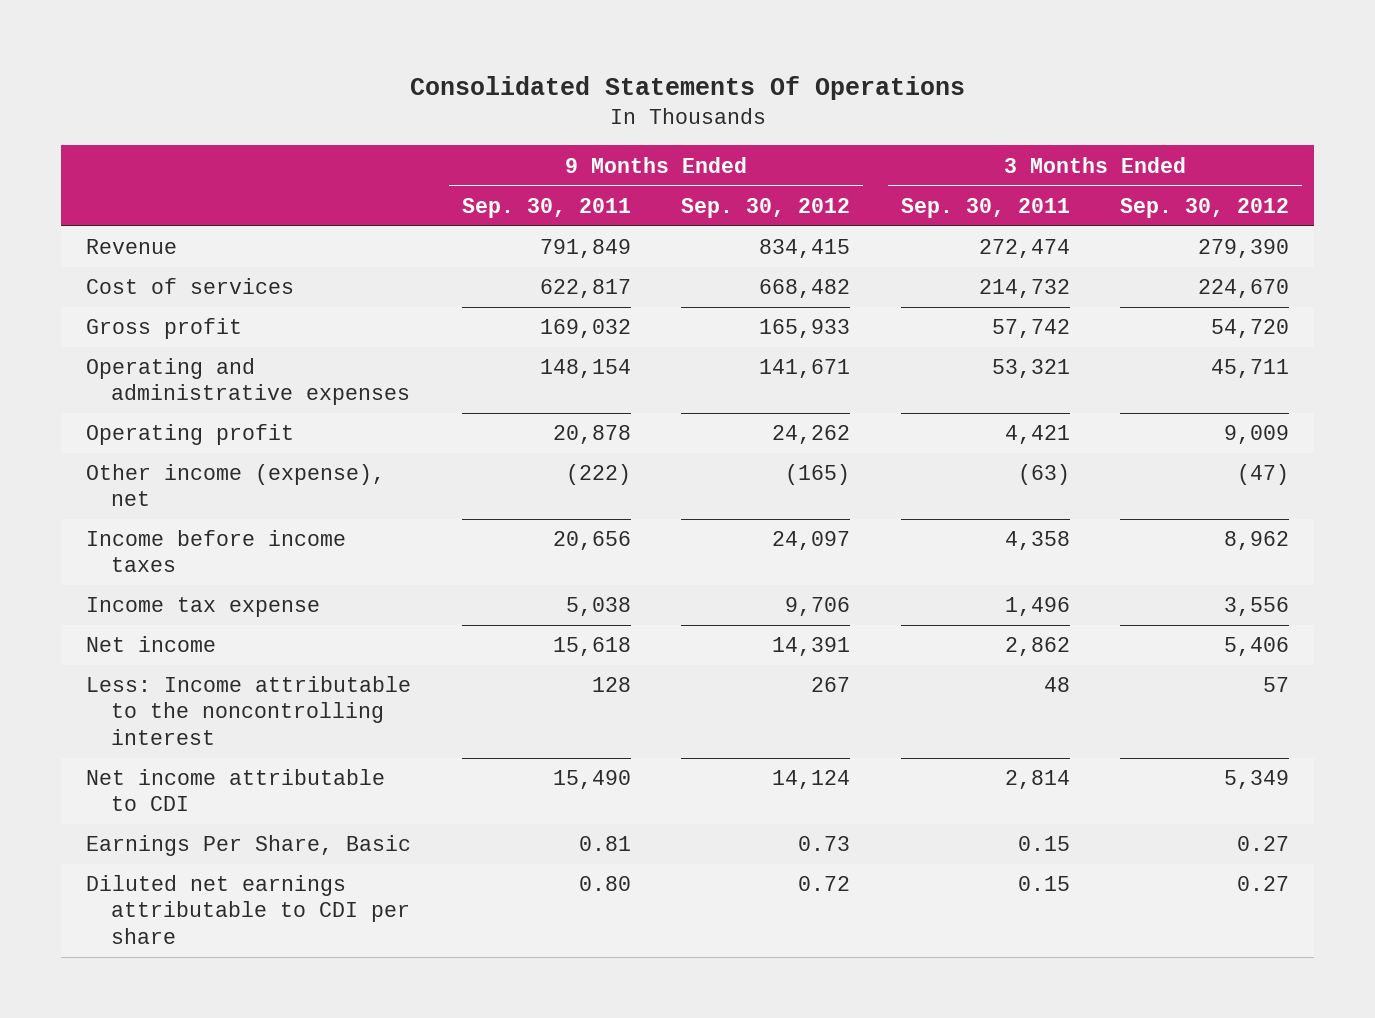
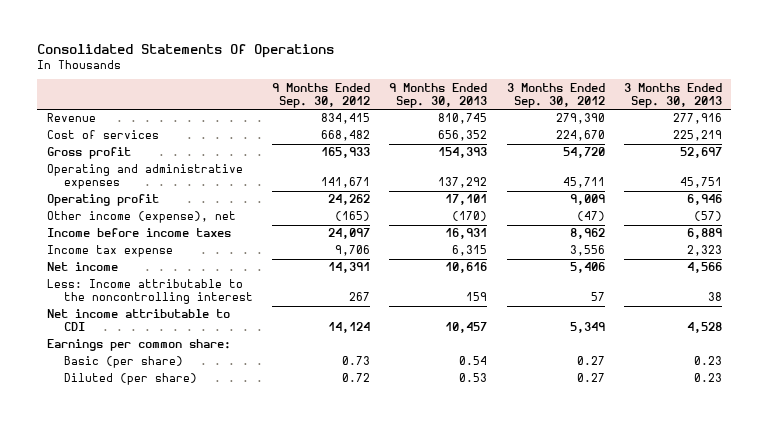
[461,197,631,218] Sep. 30, 2011 -> none
[900,197,1070,218] Sep. 30, 2011 -> none
none -> [389,82,488,108] 9 Months Ended Sep. 30, 2013
none -> [623,82,722,108] 3 Months Ended Sep. 30, 2013
none -> [46,339,231,352] Earnings per common share:
[86,835,412,857] Earnings Per Share, Basic -> [63,356,183,369] Basic (per share)
[86,875,410,944] Diluted net earnings attributable to CDI per share -> [63,373,197,386] Diluted (per share)

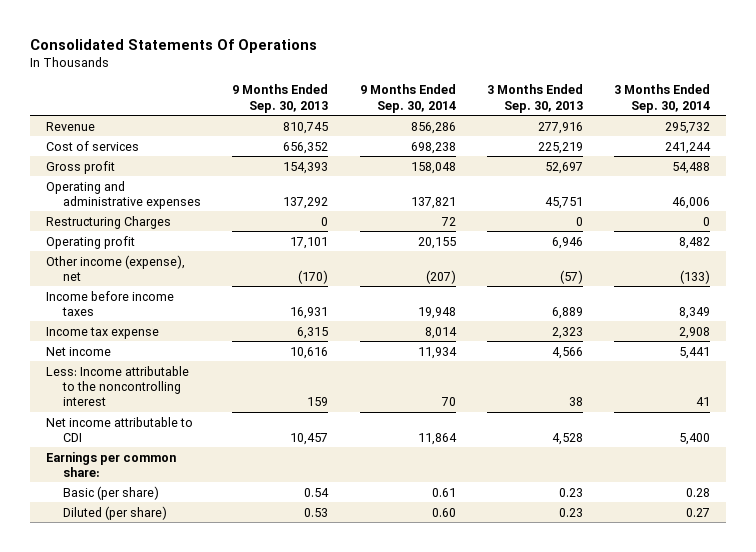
[272,82,371,108] 9 Months Ended Sep. 30, 2012 -> none
[506,82,605,108] 3 Months Ended Sep. 30, 2012 -> none
none -> [359,84,456,113] 9 Months Ended Sep. 30, 2014
none -> [614,84,711,113] 3 Months Ended Sep. 30, 2014
none -> [46,215,172,229] Restructuring Charges

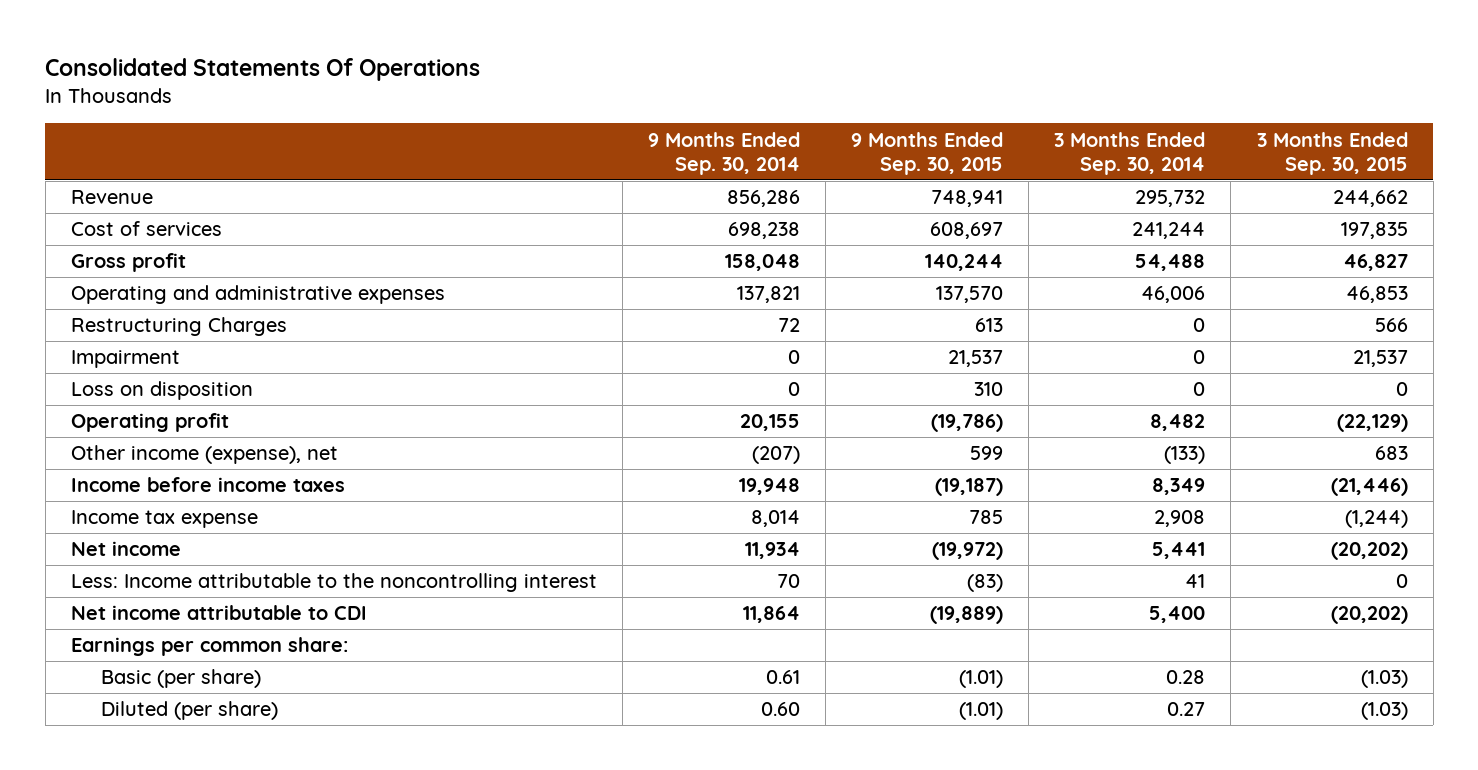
[232,84,329,113] 9 Months Ended Sep. 30, 2013 -> none
[486,84,583,113] 3 Months Ended Sep. 30, 2013 -> none
none -> [851,131,1004,175] 9 Months Ended Sep. 30, 2015
none -> [1256,131,1408,175] 3 Months Ended Sep. 30, 2015
none -> [70,350,180,369] Impairment
none -> [70,381,253,401] Loss on disposition

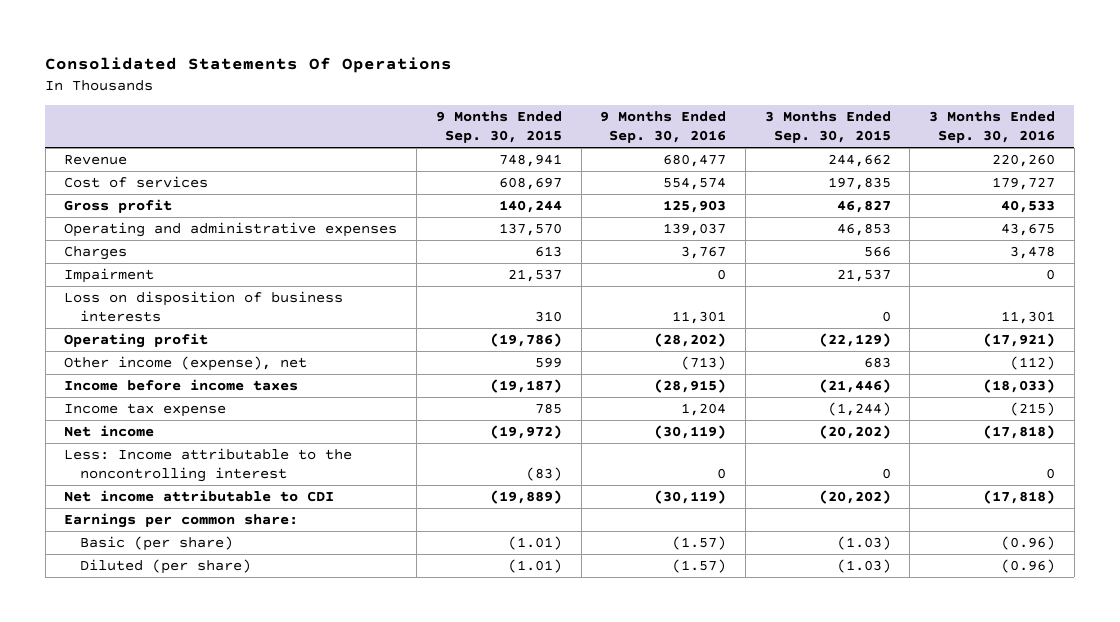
[648,131,801,175] 9 Months Ended Sep. 30, 2014 -> none
[1054,131,1206,175] 3 Months Ended Sep. 30, 2014 -> none
none -> [600,111,727,144] 9 Months Ended Sep. 30, 2016
none -> [929,111,1056,144] 3 Months Ended Sep. 30, 2016
[70,317,287,337] Restructuring Charges -> [64,246,128,261] Charges
[70,381,253,401] Loss on disposition -> [64,291,344,323] Loss on disposition of business interests

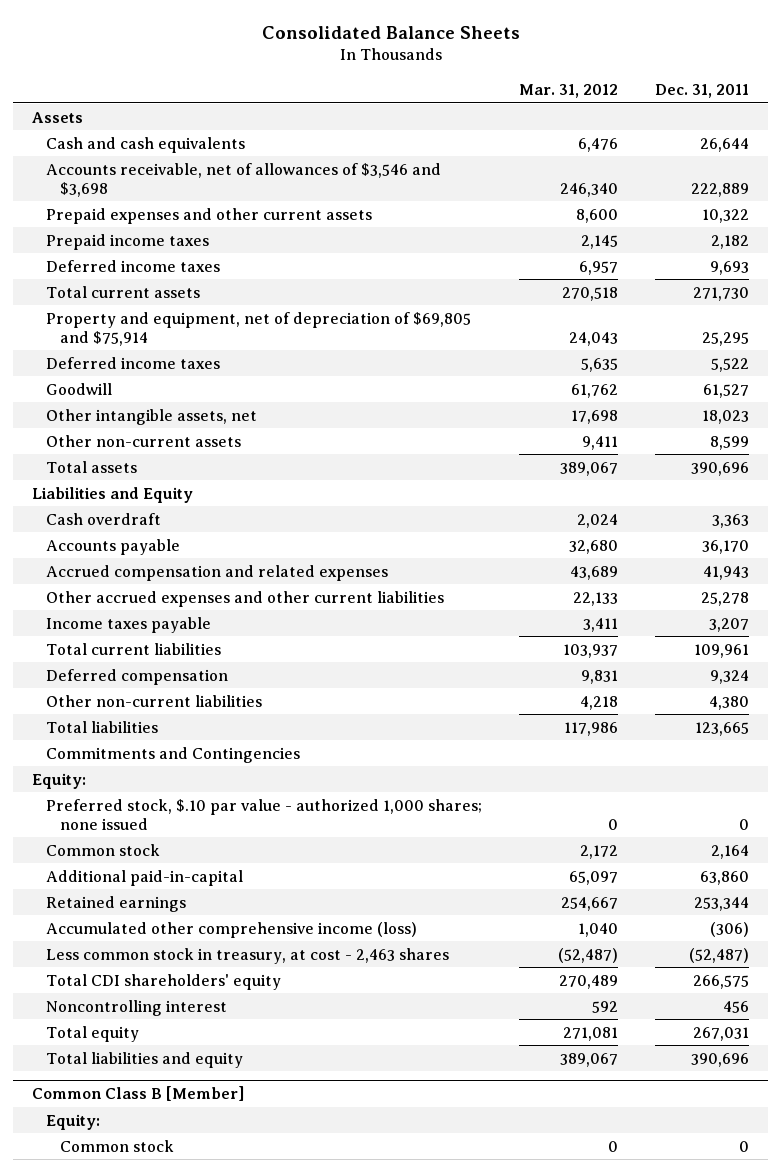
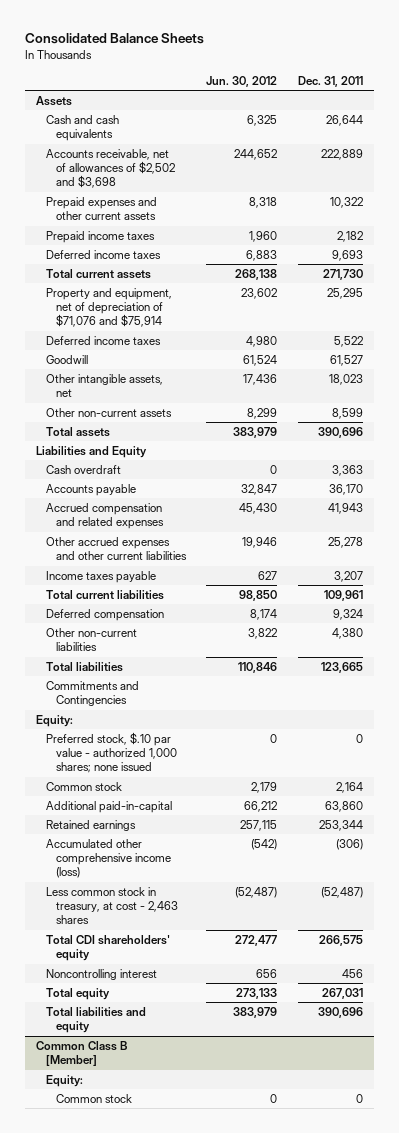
[519,84,619,99] Mar. 31, 2012 -> none
none -> [206,75,278,87] Jun. 30, 2012
[46,162,442,197] Accounts receivable, net of allowances of $3,546 and $3,698 -> [45,148,175,189] Accounts receivable, net of allowances of $2,502 and $3,698
[46,311,472,346] Property and equipment, net of depreciation of $69,805 and $75,914 -> [45,287,172,328] Property and equipment, net of depreciation of $71,076 and $75,914

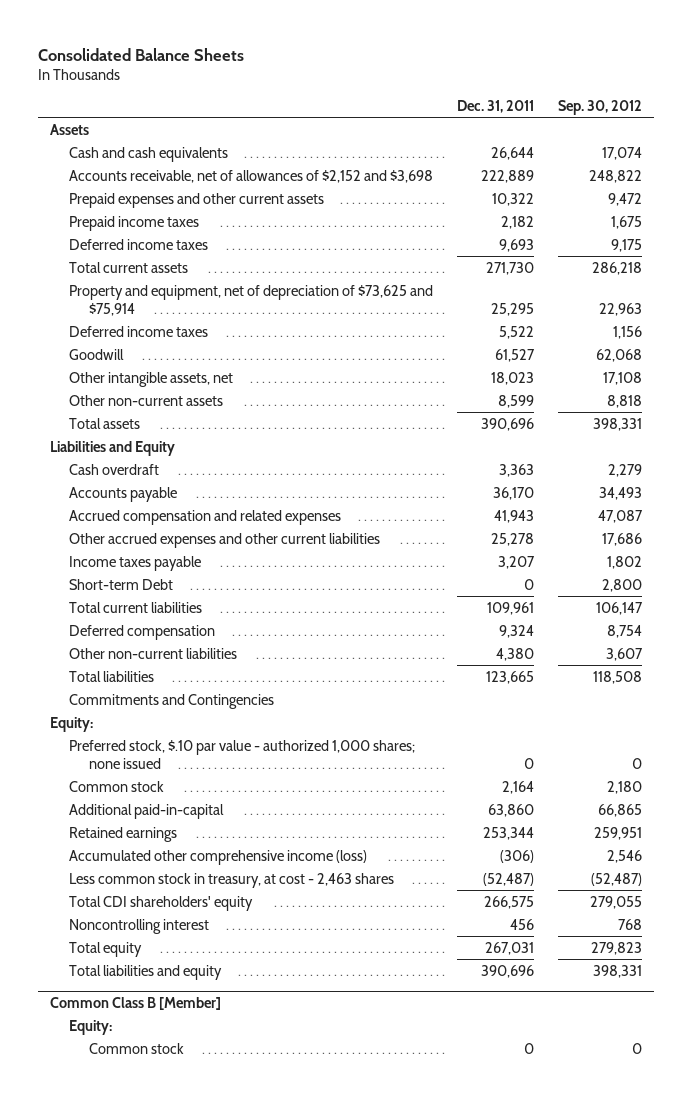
[206,75,278,87] Jun. 30, 2012 -> none
none -> [558,99,643,115] Sep. 30, 2012
[45,148,175,189] Accounts receivable, net of allowances of $2,502 and $3,698 -> [69,169,434,183] Accounts receivable, net of allowances of $2,152 and $3,698
[45,287,172,328] Property and equipment, net of depreciation of $71,076 and $75,914 -> [69,284,434,317] Property and equipment, net of depreciation of $73,625 and $75,914
none -> [69,578,174,590] Short-term Debt

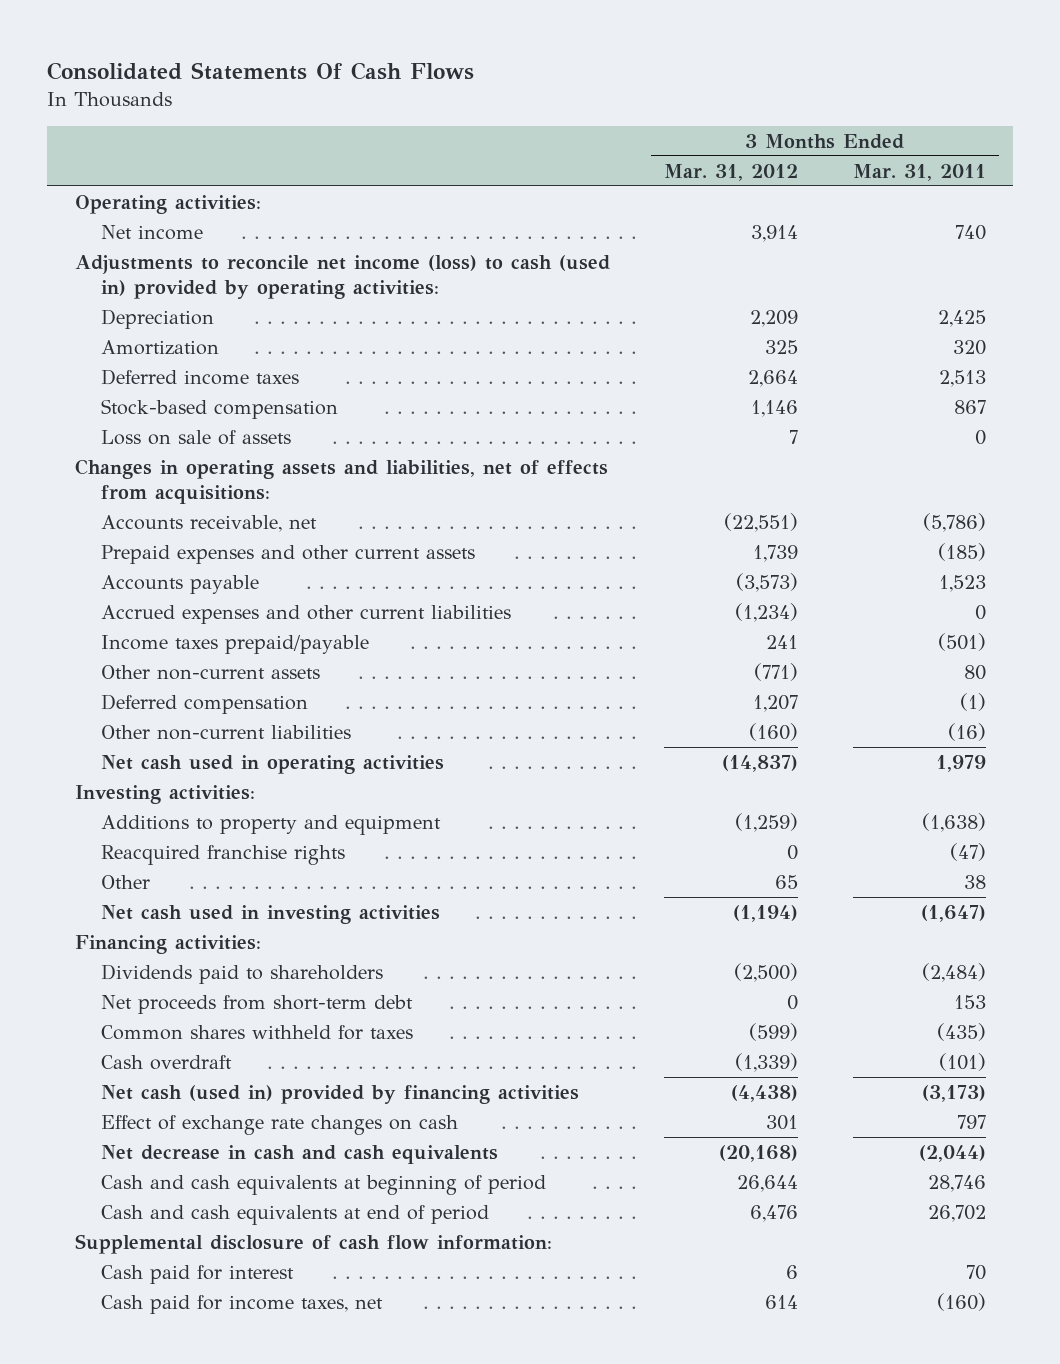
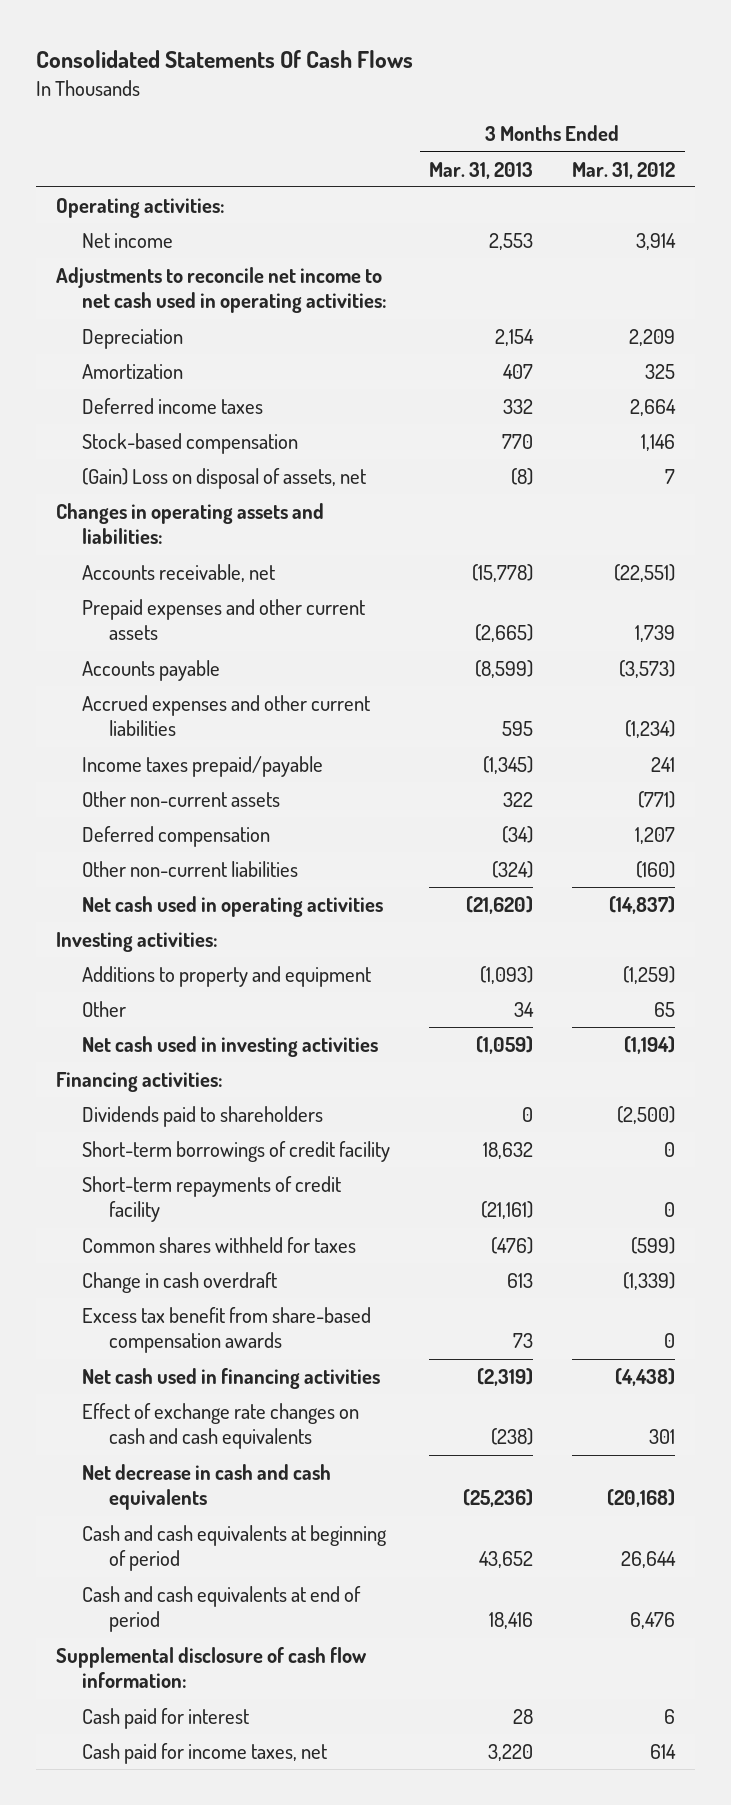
[852,163,986,181] Mar. 31, 2011 -> none
none -> [429,161,534,179] Mar. 31, 2013
[74,254,610,300] Adjustments to reconcile net income (loss) to cash (used in) provided by operating activities: -> [55,267,388,314] Adjustments to reconcile net income to net cash used in operating activities:
[100,429,291,445] Loss on sale of assets -> [82,468,367,490] (Gain) Loss on disposal of assets, net
[74,458,608,505] Changes in operating assets and liabilities, net of effects from acquisitions: -> [55,503,324,545] Changes in operating assets and liabilities:
[100,844,345,865] Reacquired franchise rights -> none
[100,994,413,1014] Net proceeds from short-term debt -> [82,1141,391,1163] Short-term borrowings of credit facility
none -> [82,1176,342,1223] Short-term repayments of credit facility
[100,1054,232,1070] Cash overdraft -> [82,1272,278,1294] Change in cash overdraft
none -> [82,1307,372,1354] Excess tax benefit from share-based compensation awards
[100,1084,579,1104] Net cash (used in) provided by financing activities -> [82,1368,381,1390] Net cash used in financing activities
[100,1114,458,1135] Effect of exchange rate changes on cash -> [82,1403,360,1450] Effect of exchange rate changes on cash and cash equivalents

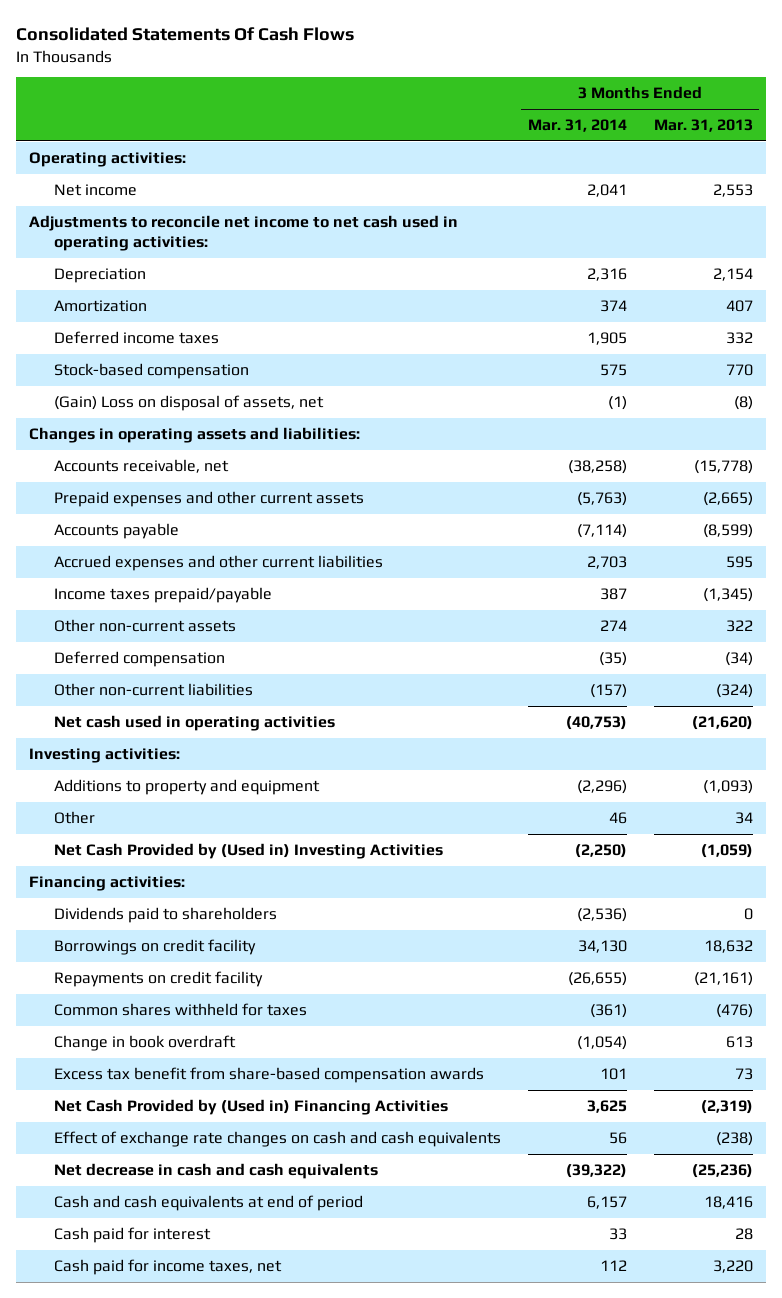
[572,161,676,179] Mar. 31, 2012 -> none
none -> [527,119,627,133] Mar. 31, 2014
[82,1036,379,1058] Net cash used in investing activities -> [53,842,443,859] Net Cash Provided by (Used in) Investing Activities
[82,1141,391,1163] Short-term borrowings of credit facility -> [53,938,256,955] Borrowings on credit facility
[82,1176,342,1223] Short-term repayments of credit facility -> [53,970,263,987] Repayments on credit facility
[82,1272,278,1294] Change in cash overdraft -> [53,1034,236,1051] Change in book overdraft
[82,1368,381,1390] Net cash used in financing activities -> [53,1098,448,1115] Net Cash Provided by (Used in) Financing Activities
[82,1525,388,1572] Cash and cash equivalents at beginning of period -> none
[55,1647,367,1689] Supplemental disclosure of cash flow information: -> none

